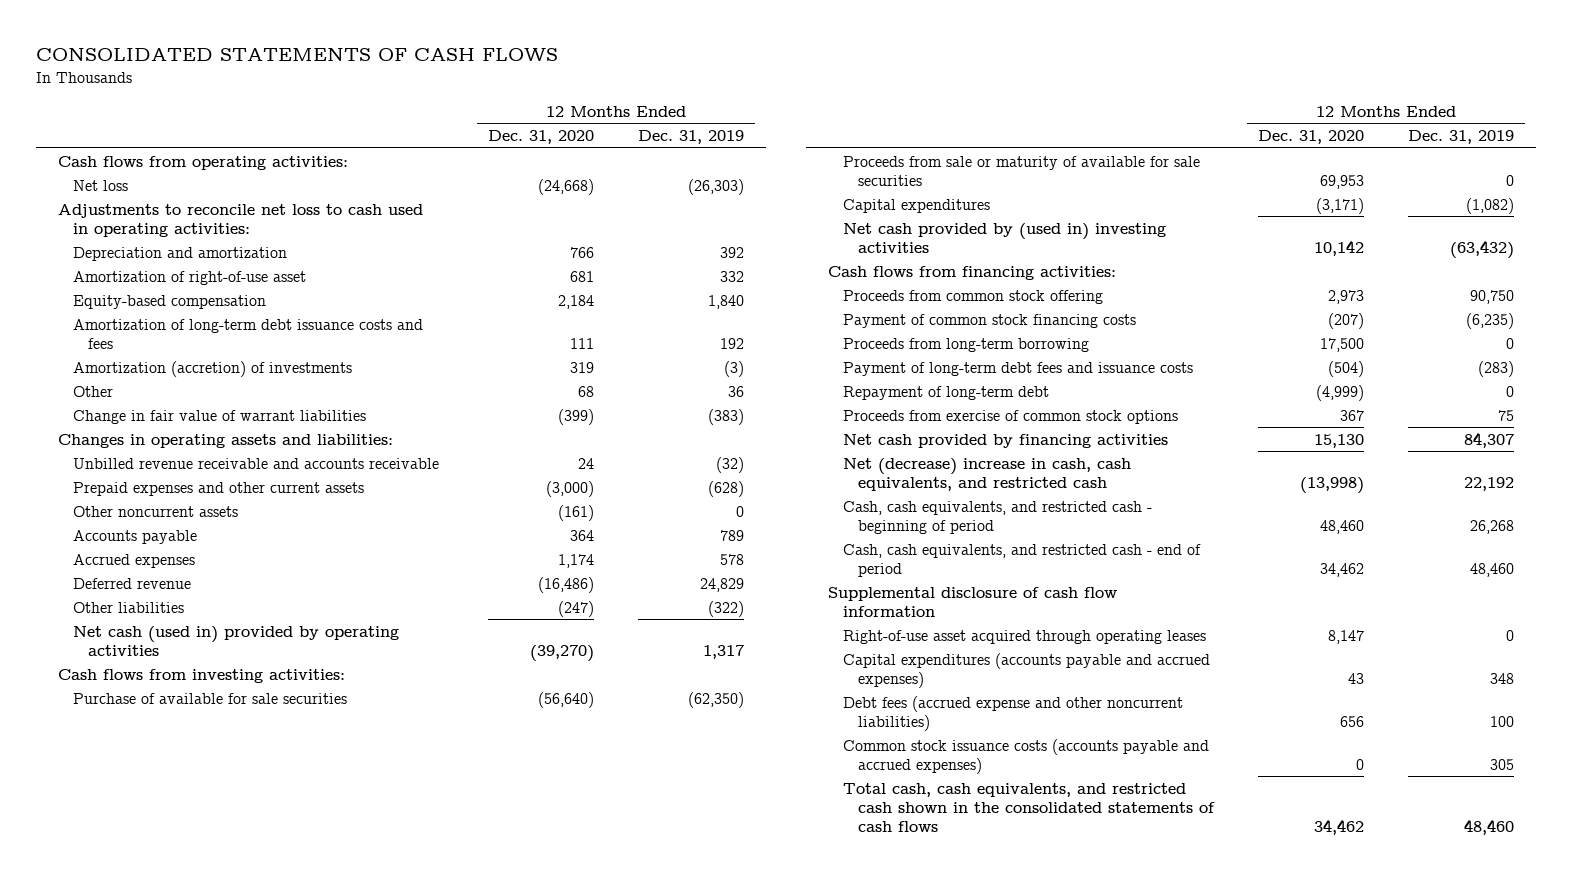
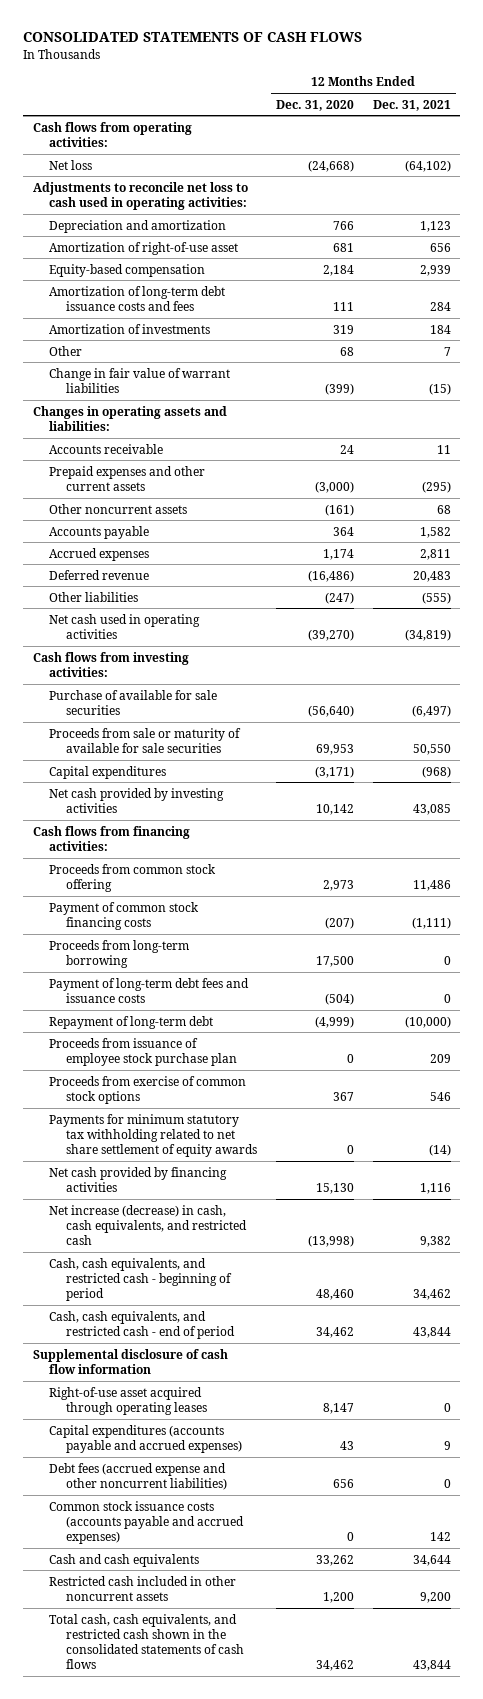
[637,130,744,145] Dec. 31, 2019 -> none
none -> [372,99,451,111] Dec. 31, 2021
[72,360,352,377] Amortization (accretion) of investments -> [49,323,211,334] Amortization of investments
[72,457,439,469] Unbilled revenue receivable and accounts receivable -> none
none -> [49,443,164,454] Accounts receivable
[72,625,399,656] Net cash (used in) provided by operating activities -> [49,613,201,639] Net cash used in operating activities
[843,222,1167,253] Net cash provided by (used in) investing activities -> [49,787,225,813] Net cash provided by investing activities
none -> [49,1037,238,1066] Proceeds from issuance of employee stock purchase plan
none -> [49,1113,258,1158] Payments for minimum statutory tax withholding related to net share settlement of equity awards
[843,457,1132,491] Net (decrease) increase in cash, cash equivalents, and restricted cash -> [49,1204,248,1246] Net increase (decrease) in cash, cash equivalents, and restricted cash
none -> [49,1553,200,1567] Cash and cash equivalents
none -> [49,1575,237,1601] Restricted cash included in other noncurrent assets

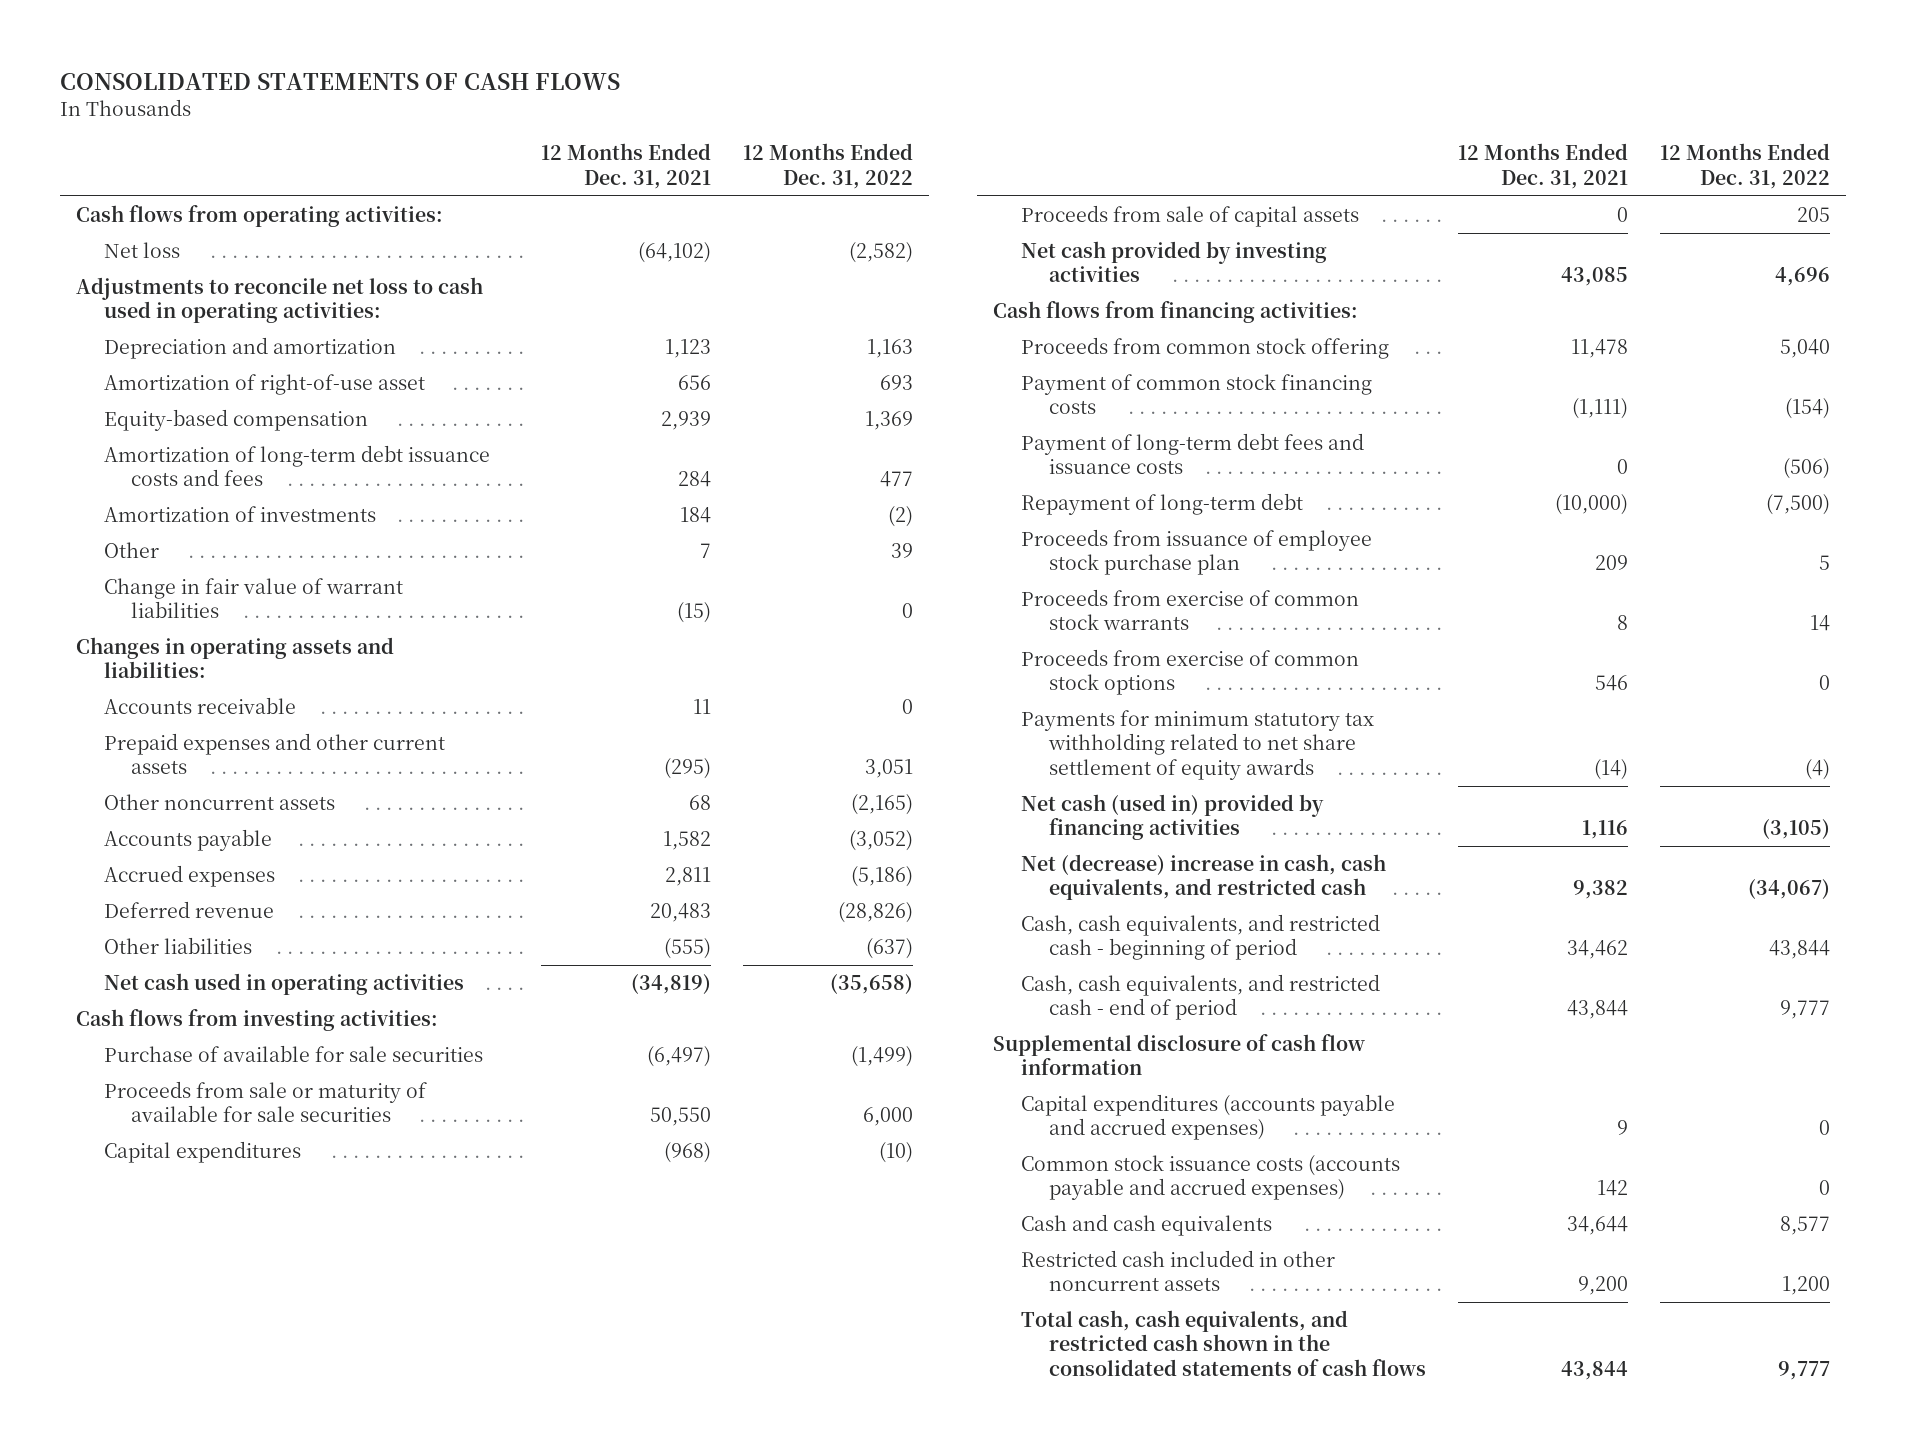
[275,99,354,111] Dec. 31, 2020 -> none
none -> [742,143,913,189] 12 Months Ended Dec. 31, 2022
none -> [1021,205,1360,228] Proceeds from sale of capital assets
[412,879,451,891] 11,486 -> [1571,339,1629,359] 11,478
[49,939,190,968] Proceeds from long-term borrowing -> none
none -> [1021,589,1360,631] Proceeds from exercise of common stock warrants
[49,1166,228,1192] Net cash provided by financing activities -> [1021,794,1325,841] Net cash (used in) provided by financing activities
[49,1204,248,1246] Net increase (decrease) in cash, cash equivalents, and restricted cash -> [1021,854,1387,901] Net (decrease) increase in cash, cash equivalents, and restricted cash
[49,1386,208,1415] Right-of-use asset acquired through operating leases -> none
[49,1462,228,1490] Debt fees (accrued expense and other noncurrent liabilities) -> none

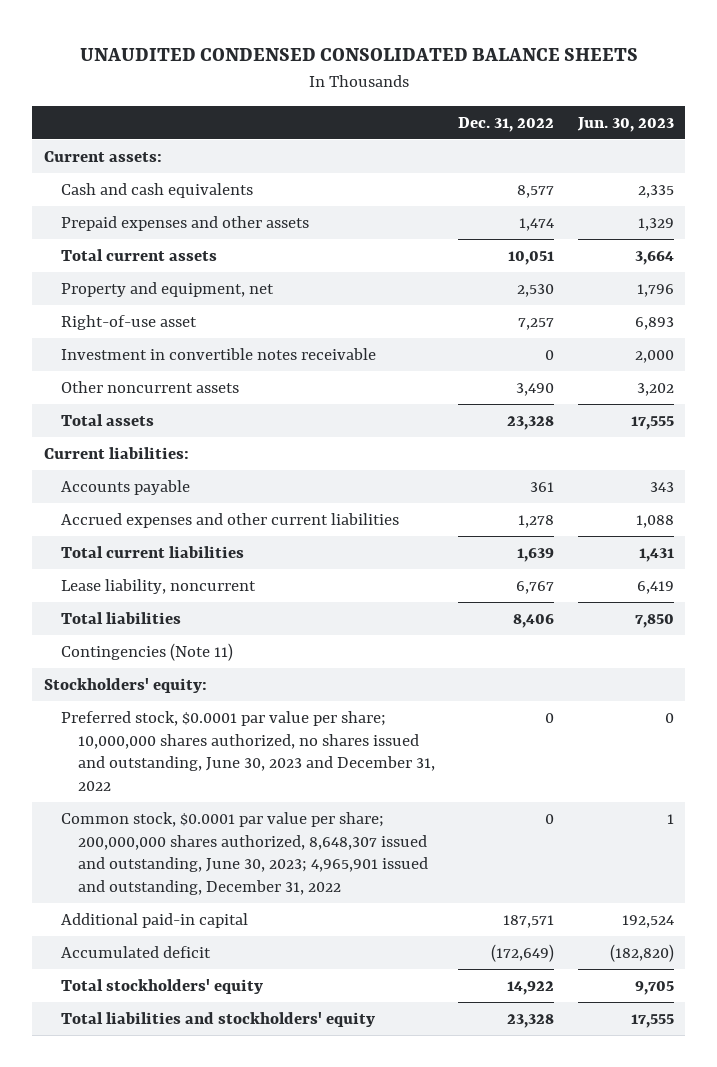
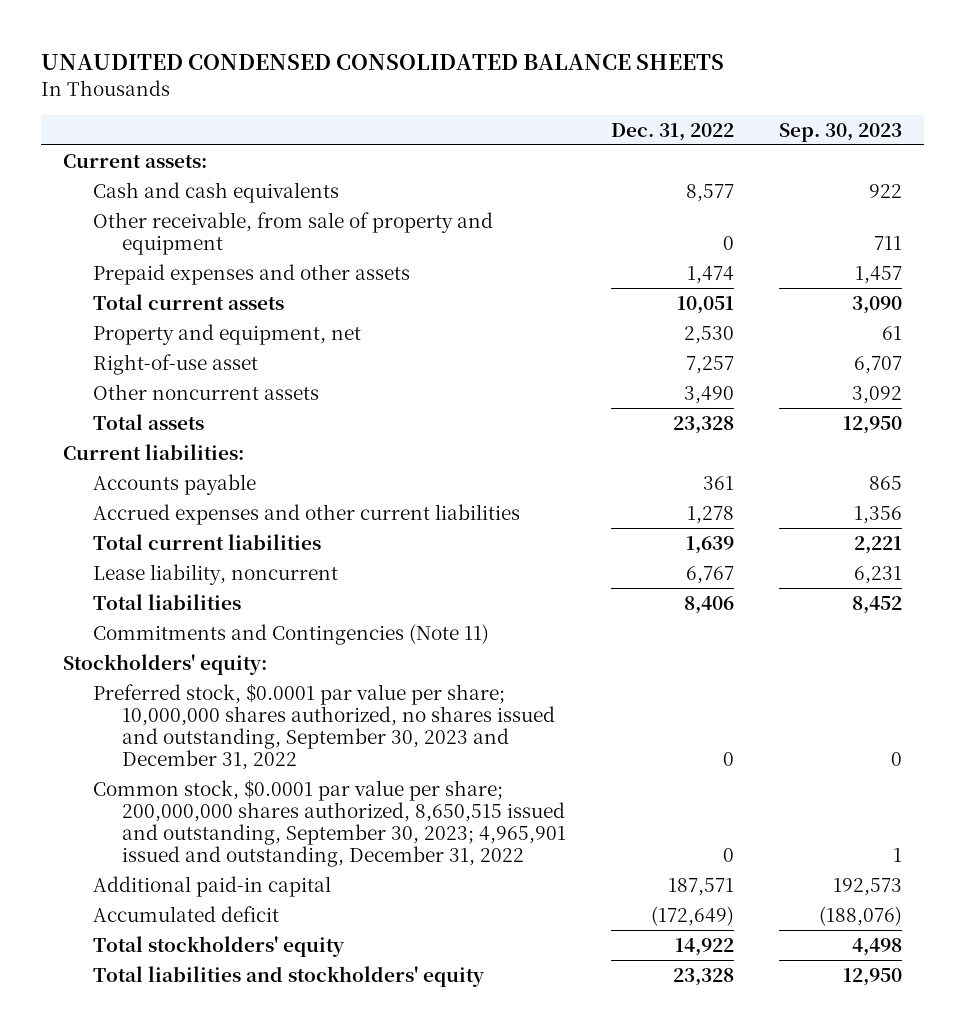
[576,116,674,132] Jun. 30, 2023 -> none
none -> [778,122,902,142] Sep. 30, 2023
none -> [92,211,493,255] Other receivable, from sale of property and equipment
[60,348,376,361] Investment in convertible notes receivable -> none
[60,643,233,662] Contingencies (Note 11) -> [92,623,489,645] Commitments and Contingencies (Note 11)
[60,711,435,791] Preferred stock, $0.0001 par value per share; 10,000,000 shares authorized, no shares issued and outstanding, June 30, 2023 and December 31, 2022 -> [92,683,556,770] Preferred stock, $0.0001 par value per share; 10,000,000 shares authorized, no shares issued and outstanding, September 30, 2023 and December 31, 2022
[60,812,428,895] Common stock, $0.0001 par value per share; 200,000,000 shares authorized, 8,648,307 issued and outstanding, June 30, 2023; 4,965,901 issued and outstanding, December 31, 2022 -> [92,779,567,867] Common stock, $0.0001 par value per share; 200,000,000 shares authorized, 8,650,515 issued and outstanding, September 30, 2023; 4,965,901 issued and outstanding, December 31, 2022

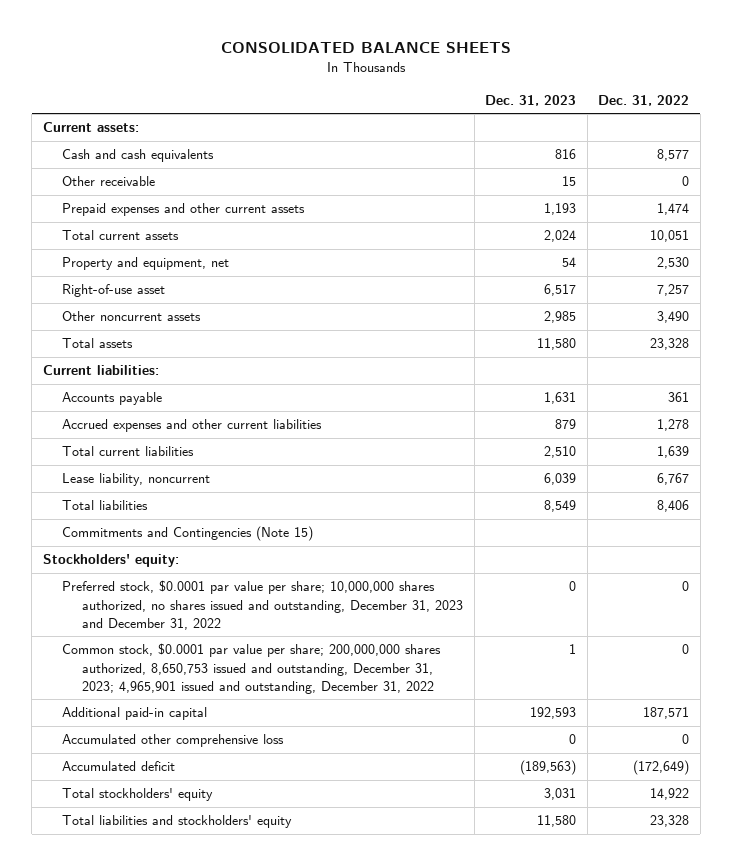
[41,54,725,71] UNAUDITED CONDENSED CONSOLIDATED BALANCE SHEETS -> [221,42,512,54] CONSOLIDATED BALANCE SHEETS
[778,122,902,142] Sep. 30, 2023 -> none
none -> [485,94,577,106] Dec. 31, 2023
[92,211,493,255] Other receivable, from sale of property and equipment -> [62,176,156,187] Other receivable
[92,263,410,285] Prepaid expenses and other assets -> [62,203,306,217] Prepaid expenses and other current assets
[92,623,489,645] Commitments and Contingencies (Note 11) -> [62,526,314,542] Commitments and Contingencies (Note 15)
[92,683,556,770] Preferred stock, $0.0001 par value per share; 10,000,000 shares authorized, no shares issued and outstanding, September 30, 2023 and December 31, 2022 -> [62,580,464,630] Preferred stock, $0.0001 par value per share; 10,000,000 shares authorized, no shares issued and outstanding, December 31, 2023 and December 31, 2022
[92,779,567,867] Common stock, $0.0001 par value per share; 200,000,000 shares authorized, 8,650,515 issued and outstanding, September 30, 2023; 4,965,901 issued and outstanding, December 31, 2022 -> [62,643,442,694] Common stock, $0.0001 par value per share; 200,000,000 shares authorized, 8,650,753 issued and outstanding, December 31, 2023; 4,965,901 issued and outstanding, December 31, 2022
none -> [62,734,285,748] Accumulated other comprehensive loss

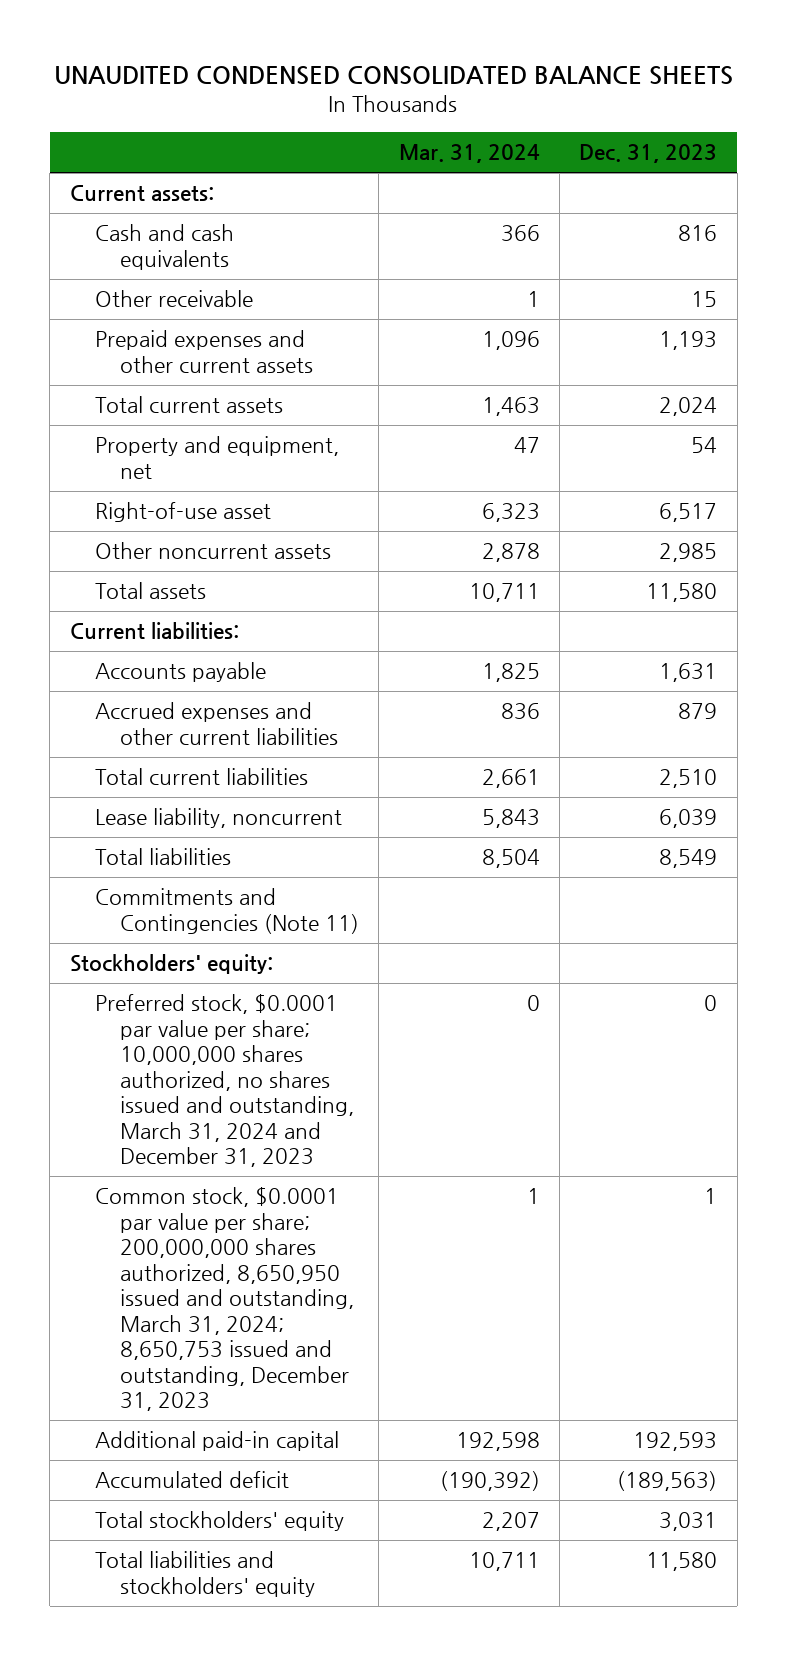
[221,42,512,54] CONSOLIDATED BALANCE SHEETS -> [54,65,734,85] UNAUDITED CONDENSED CONSOLIDATED BALANCE SHEETS
[598,94,690,106] Dec. 31, 2022 -> none
none -> [398,144,540,164] Mar. 31, 2024
[62,526,314,542] Commitments and Contingencies (Note 15) -> [94,888,360,934] Commitments and Contingencies (Note 11)
[62,580,464,630] Preferred stock, $0.0001 par value per share; 10,000,000 shares authorized, no shares issued and outstanding, December 31, 2023 and December 31, 2022 -> [94,994,355,1168] Preferred stock, $0.0001 par value per share; 10,000,000 shares authorized, no shares issued and outstanding, March 31, 2024 and December 31, 2023
[62,643,442,694] Common stock, $0.0001 par value per share; 200,000,000 shares authorized, 8,650,753 issued and outstanding, December 31, 2023; 4,965,901 issued and outstanding, December 31, 2022 -> [94,1187,355,1412] Common stock, $0.0001 par value per share; 200,000,000 shares authorized, 8,650,950 issued and outstanding, March 31, 2024; 8,650,753 issued and outstanding, December 31, 2023
[62,734,285,748] Accumulated other comprehensive loss -> none

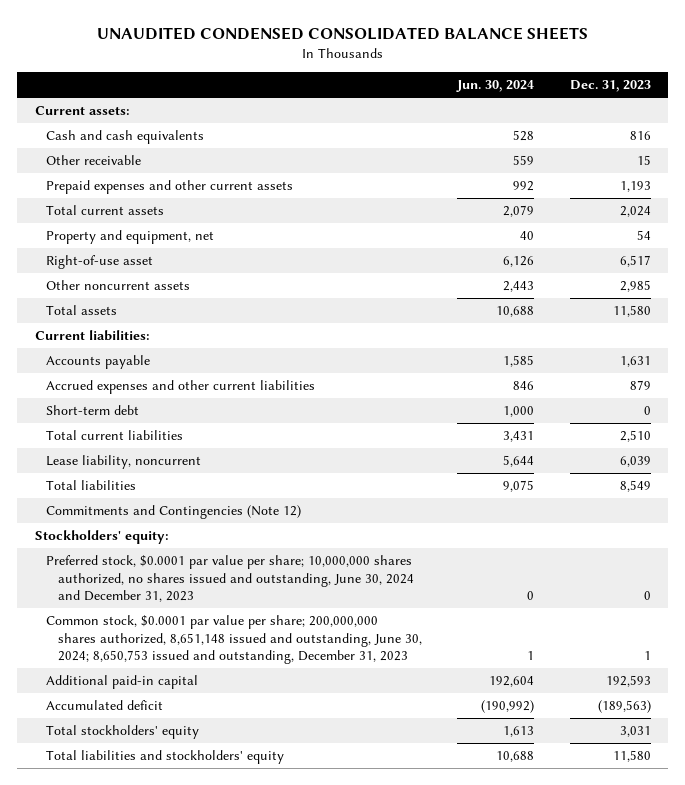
[398,144,540,164] Mar. 31, 2024 -> none
none -> [456,80,535,93] Jun. 30, 2024
none -> [46,405,140,416] Short-term debt
[94,888,360,934] Commitments and Contingencies (Note 11) -> [46,505,302,520] Commitments and Contingencies (Note 12)
[94,994,355,1168] Preferred stock, $0.0001 par value per share; 10,000,000 shares authorized, no shares issued and outstanding, March 31, 2024 and December 31, 2023 -> [46,555,414,603] Preferred stock, $0.0001 par value per share; 10,000,000 shares authorized, no shares issued and outstanding, June 30, 2024 and December 31, 2023
[94,1187,355,1412] Common stock, $0.0001 par value per share; 200,000,000 shares authorized, 8,650,950 issued and outstanding, March 31, 2024; 8,650,753 issued and outstanding, December 31, 2023 -> [46,615,422,665] Common stock, $0.0001 par value per share; 200,000,000 shares authorized, 8,651,148 issued and outstanding, June 30, 2024; 8,650,753 issued and outstanding, December 31, 2023

